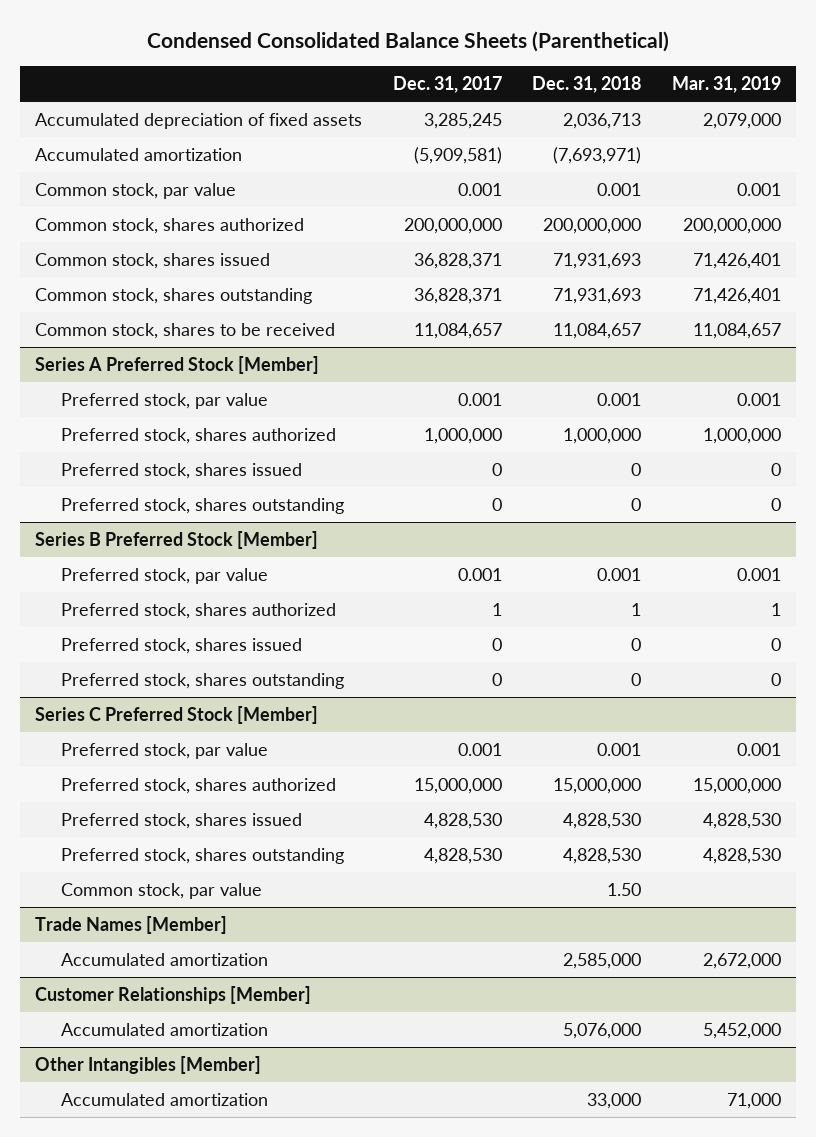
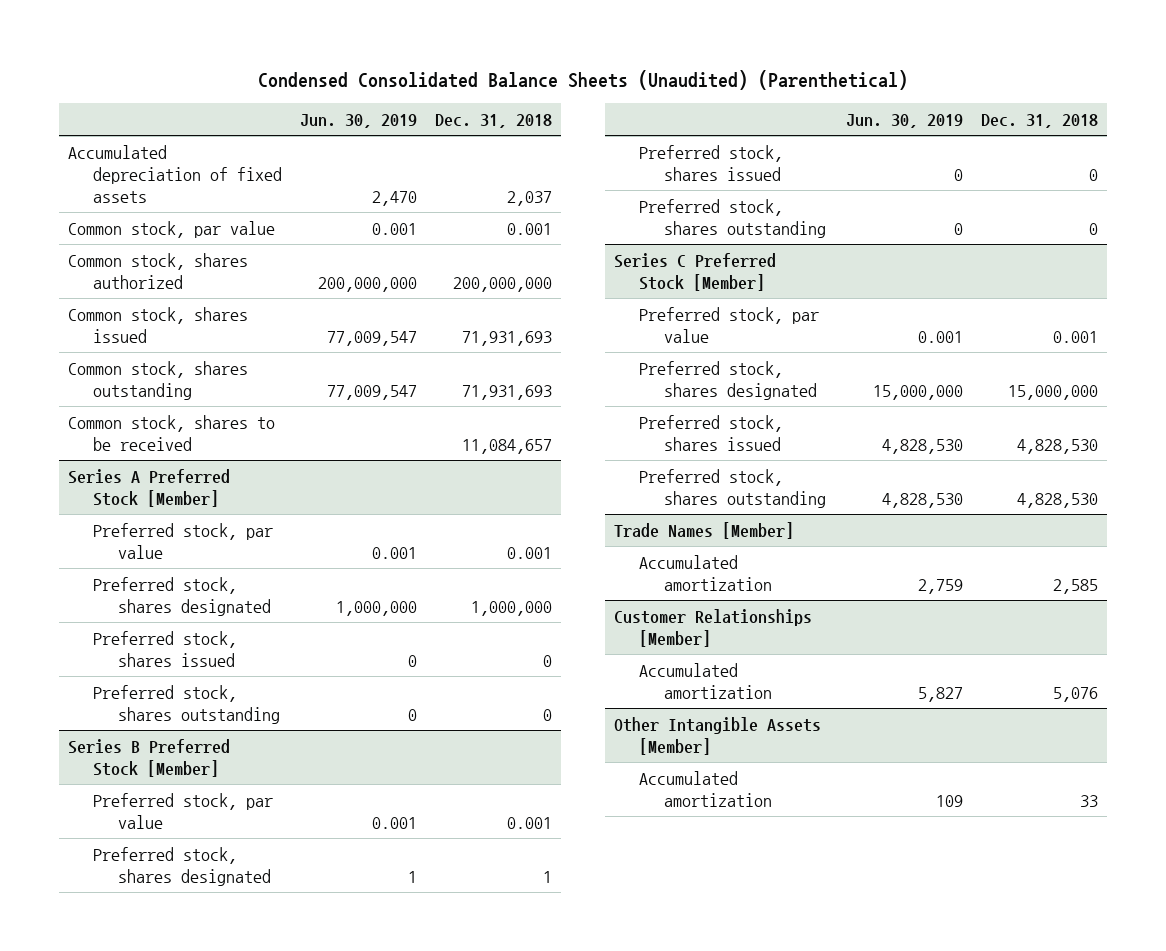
[147,31,670,53] Condensed Consolidated Balance Sheets (Parenthetical) -> [257,69,908,90] Condensed Consolidated Balance Sheets (Unaudited) (Parenthetical)
[392,76,502,94] Dec. 31, 2017 -> none
[671,76,781,94] Mar. 31, 2019 -> none
none -> [299,113,417,128] Jun. 30, 2019
[35,148,243,162] Accumulated amortization -> none
[563,113,642,130] 2,036,713 -> [506,191,552,207] 2,037
[61,428,337,445] Preferred stock, shares authorized -> [92,576,272,616] Preferred stock, shares designated
[61,603,337,620] Preferred stock, shares authorized -> [92,846,272,886] Preferred stock, shares designated
[61,778,337,795] Preferred stock, shares authorized -> [639,360,818,400] Preferred stock, shares designated
[61,883,263,900] Common stock, par value -> none
[563,953,642,970] 2,585,000 -> [1053,578,1099,594] 2,585
[35,1056,262,1075] Other Intangibles [Member] -> none
[563,1023,642,1040] 5,076,000 -> [1053,686,1099,702] 5,076
none -> [613,716,821,755] Other Intangible Assets [Member]
[587,1093,642,1110] 33,000 -> [1080,794,1099,807] 33

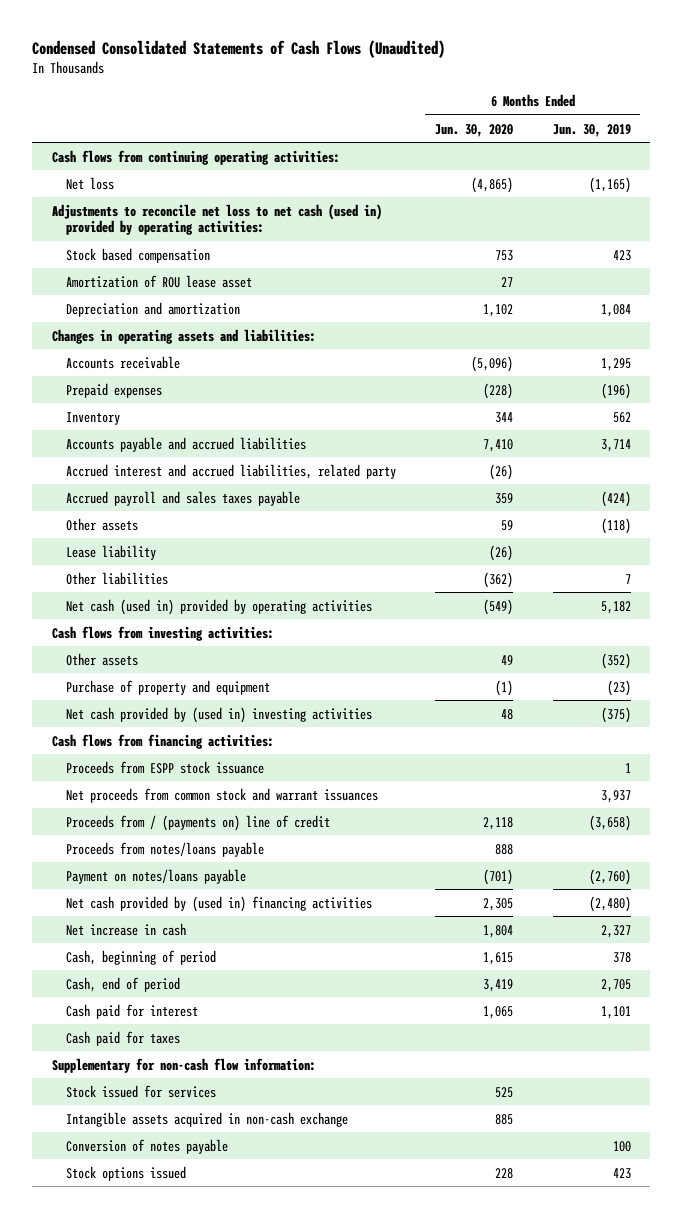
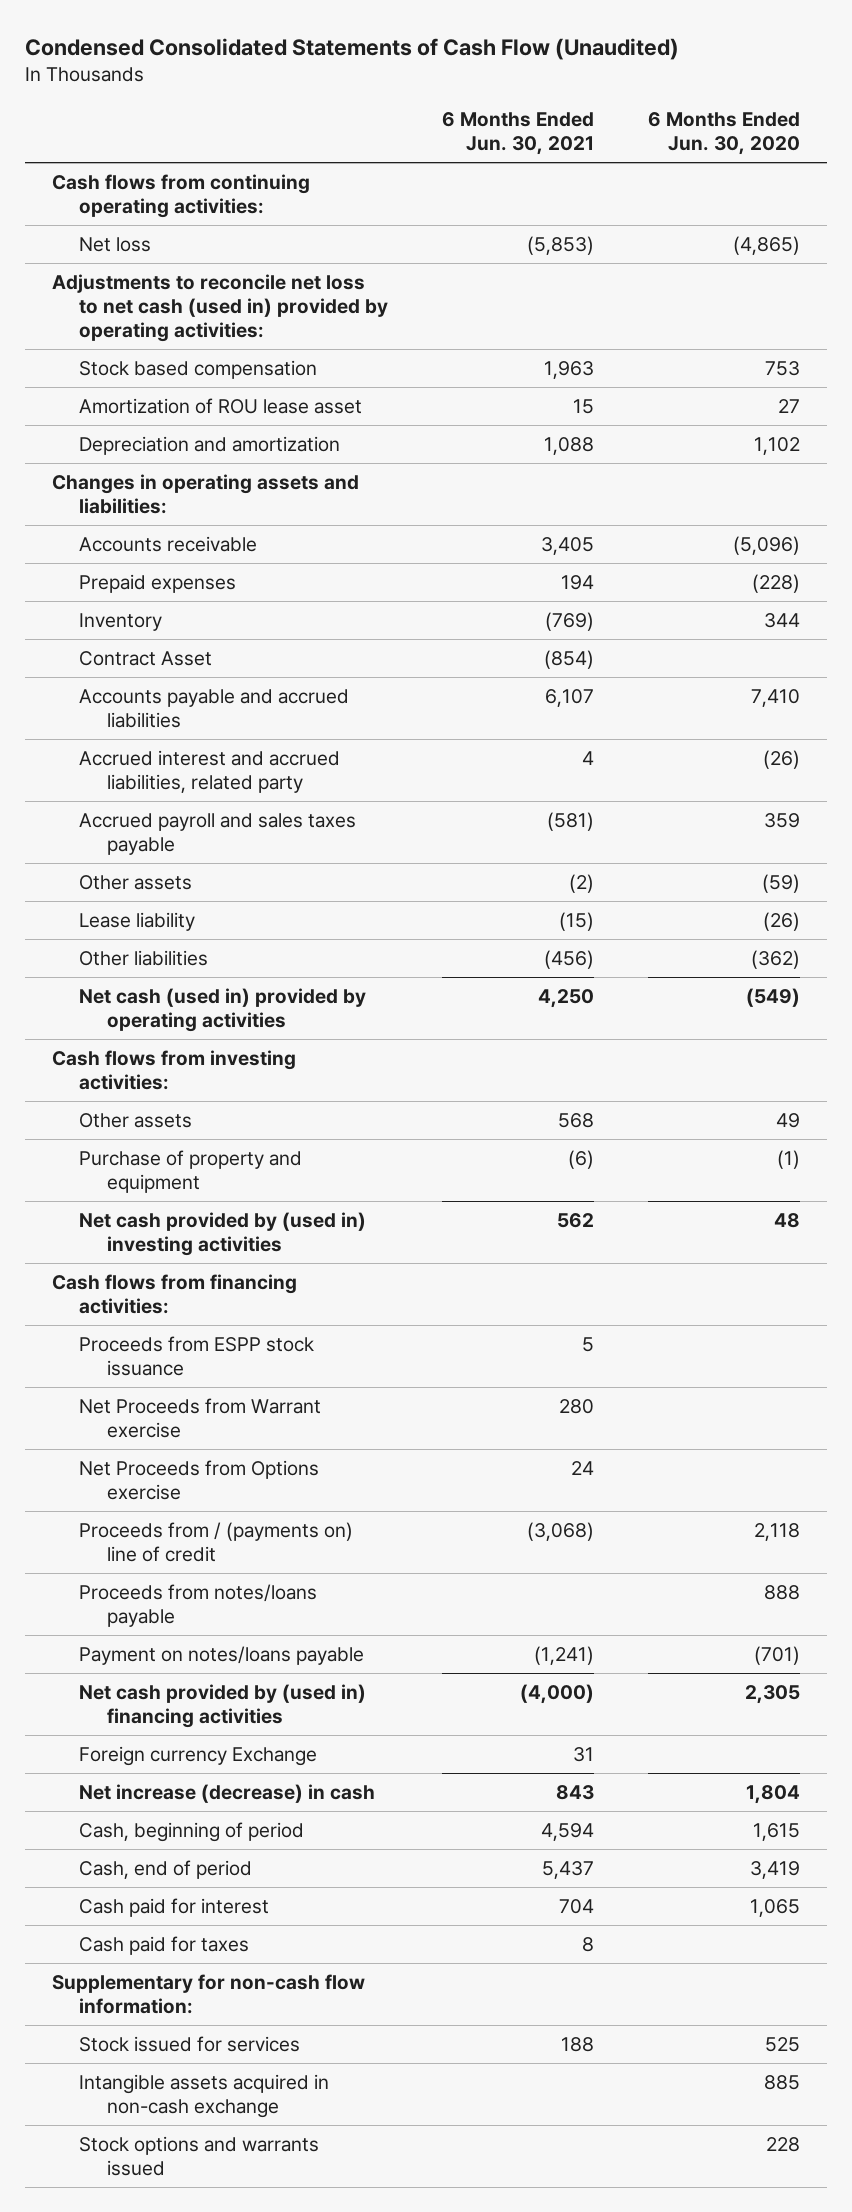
[32,40,446,59] Condensed Consolidated Statements of Cash Flows (Unaudited) -> [24,37,679,60] Condensed Consolidated Statements of Cash Flow (Unaudited)
[552,123,631,137] Jun. 30, 2019 -> none
none -> [442,111,595,156] 6 Months Ended Jun. 30, 2021
none -> [79,650,213,666] Contract Asset
[501,519,514,531] 59 -> [762,873,801,893] (59)
[65,787,378,803] Net proceeds from common stock and warrant issuances -> none
none -> [79,1397,322,1438] Net Proceeds from Warrant exercise
none -> [79,1459,320,1500] Net Proceeds from Options exercise
none -> [79,1745,318,1766] Foreign currency Exchange
[65,922,186,936] Net increase in cash -> [79,1783,376,1803] Net increase (decrease) in cash
[65,1138,228,1154] Conversion of notes payable -> none
[65,1165,186,1181] Stock options issued -> [79,2135,320,2176] Stock options and warrants issued

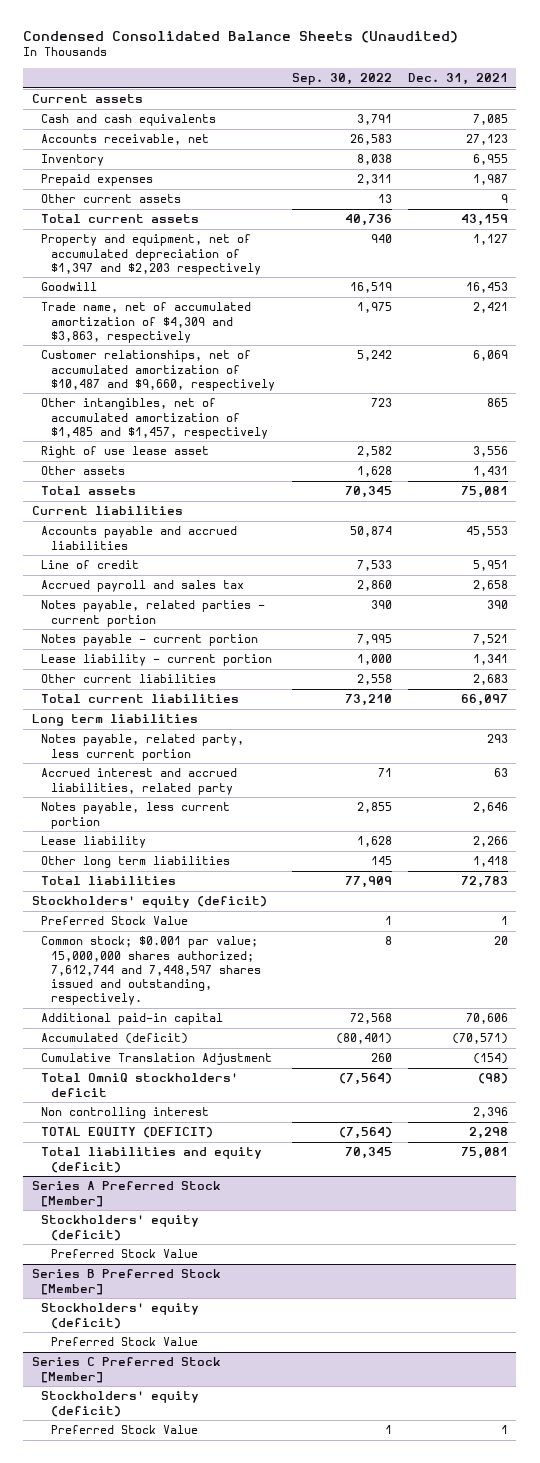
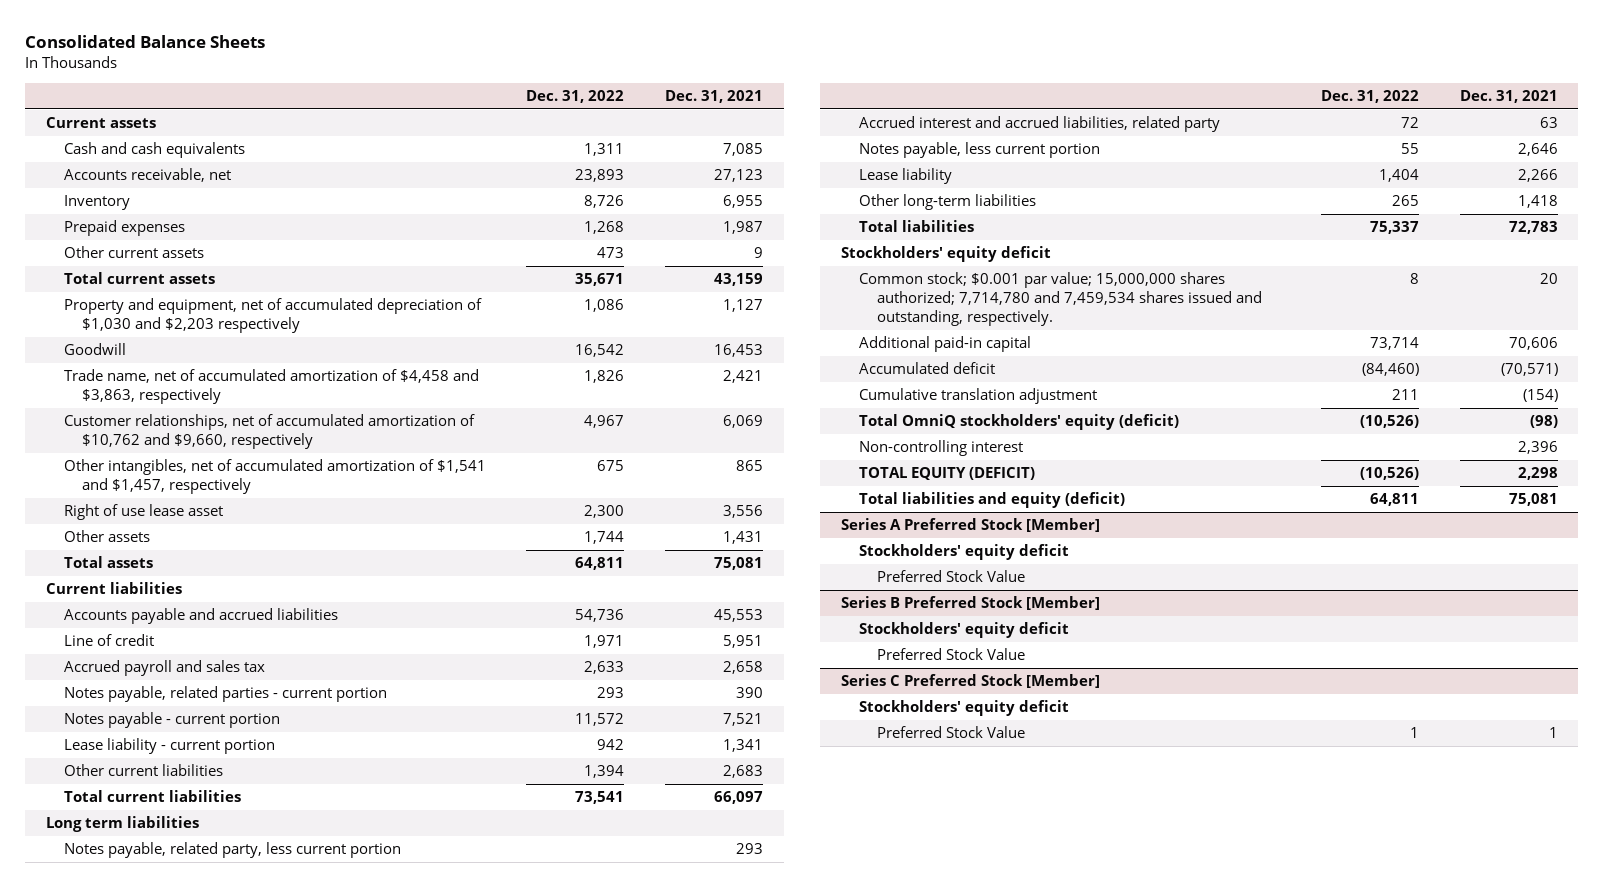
[23,31,459,44] Condensed Consolidated Balance Sheets (Unaudited) -> [25,35,266,49] Consolidated Balance Sheets
[291,73,392,86] Sep. 30, 2022 -> none
none -> [526,89,625,103] Dec. 31, 2022
[41,234,262,275] Property and equipment, net of accumulated depreciation of $1,397 and $2,203 respectively -> [63,298,482,334] Property and equipment, net of accumulated depreciation of $1,030 and $2,203 respectively
[41,302,252,343] Trade name, net of accumulated amortization of $4,309 and $3,863, respectively -> [63,369,479,405] Trade name, net of accumulated amortization of $4,458 and $3,863, respectively
[41,350,276,391] Customer relationships, net of accumulated amortization of $10,487 and $9,660, respectively -> [63,414,475,450] Customer relationships, net of accumulated amortization of $10,762 and $9,660, respectively
[41,398,269,439] Other intangibles, net of accumulated amortization of $1,485 and $1,457, respectively -> [63,459,486,495] Other intangibles, net of accumulated amortization of $1,541 and $1,457, respectively
[41,856,231,869] Other long term liabilities -> [858,194,1036,211] Other long-term liabilities
[41,916,189,926] Preferred Stock Value -> none
[31,896,267,909] Stockholders' equity (deficit) -> [840,246,1051,263] Stockholders' equity deficit
[41,936,262,1005] Common stock; $0.001 par value; 15,000,000 shares authorized; 7,612,744 and 7,448,597 shares issued and outstanding, respectively. -> [858,272,1262,327] Common stock; $0.001 par value; 15,000,000 shares authorized; 7,714,780 and 7,459,534 shares issued and outstanding, respectively.
[41,1033,189,1045] Accumulated (deficit) -> [858,362,995,375] Accumulated deficit
[41,1053,273,1066] Cumulative Translation Adjustment -> [858,388,1097,405] Cumulative translation adjustment
[41,1073,239,1097] Total OmniQ stockholders' deficit -> [858,414,1179,431] Total OmniQ stockholders' equity (deficit)
[41,1107,210,1120] Non controlling interest -> [858,440,1023,457] Non-controlling interest
[41,1215,200,1241] Stockholders' equity (deficit) -> [858,544,1069,561] Stockholders' equity deficit
[41,1303,200,1329] Stockholders' equity (deficit) -> [858,622,1069,639] Stockholders' equity deficit
[41,1391,200,1417] Stockholders' equity (deficit) -> [858,700,1069,717] Stockholders' equity deficit

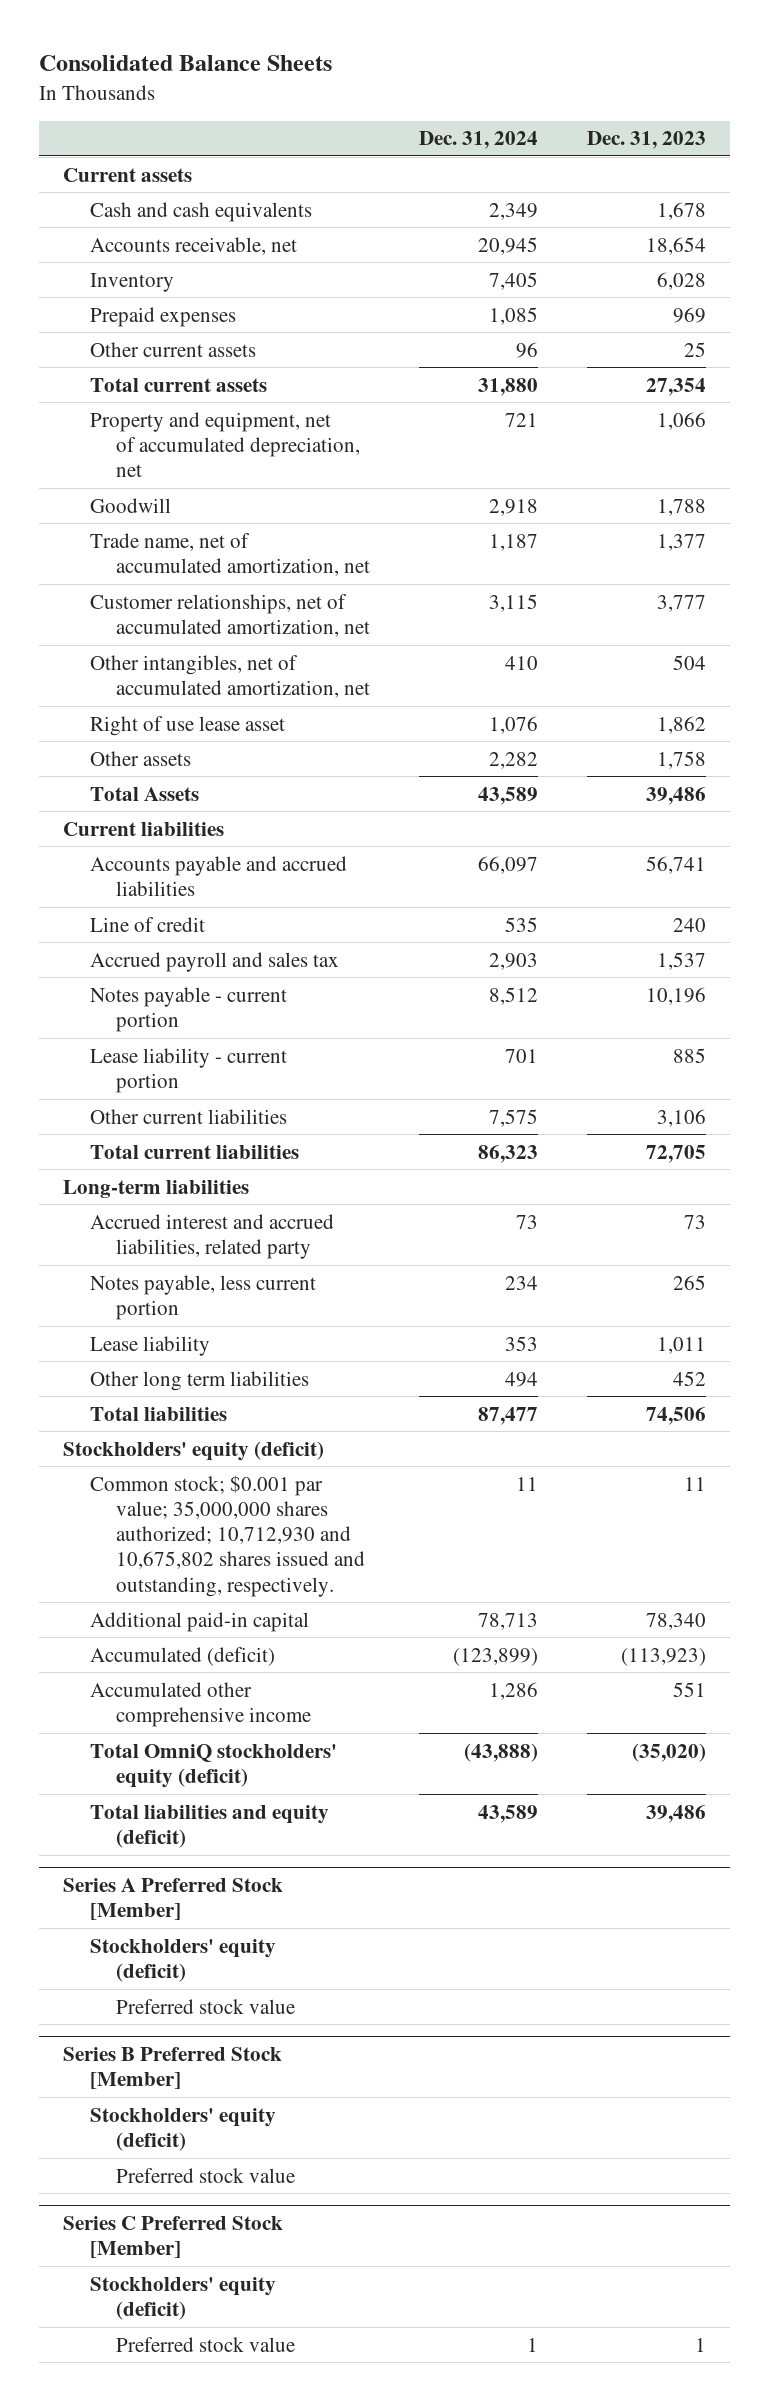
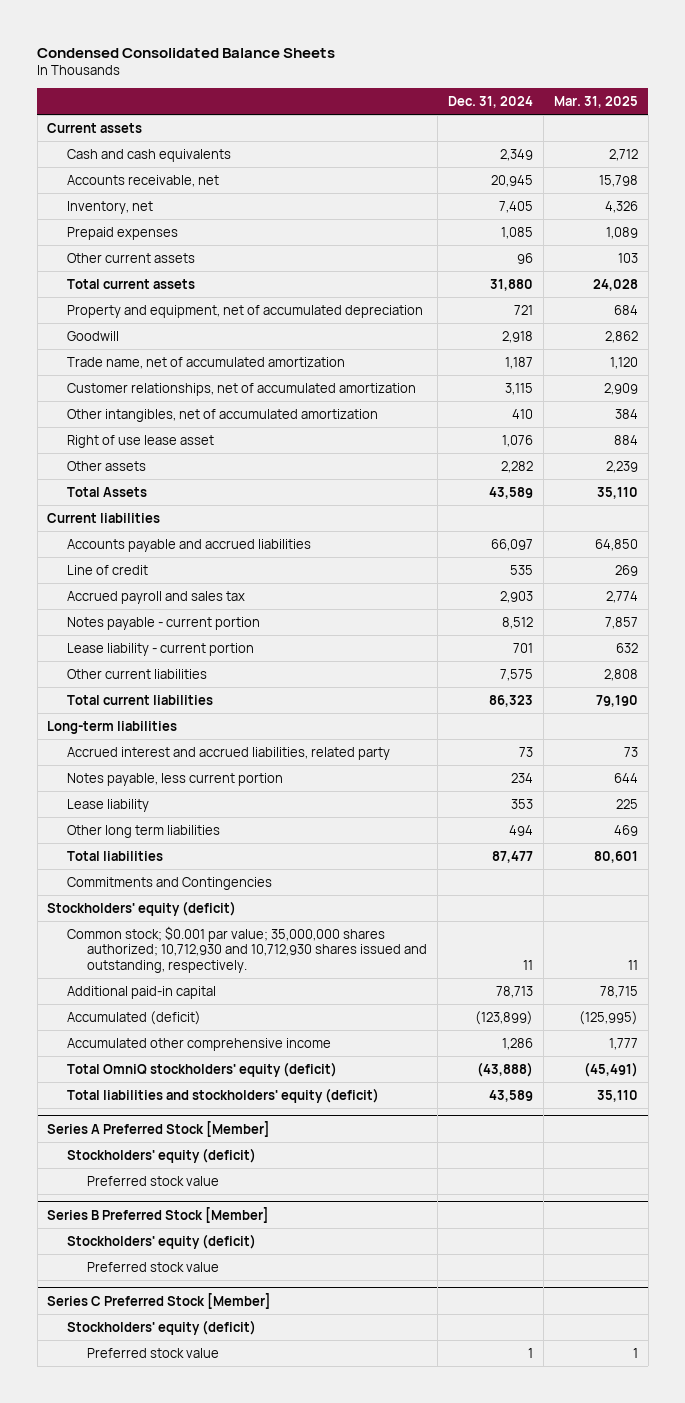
[38,55,332,72] Consolidated Balance Sheets -> [37,47,336,58] Condensed Consolidated Balance Sheets
[586,131,706,150] Dec. 31, 2023 -> none
none -> [553,96,638,109] Mar. 31, 2025
[89,272,174,292] Inventory -> [67,200,154,214] Inventory, net
[89,411,360,478] Property and equipment, net of accumulated depreciation, net -> [67,304,424,318] Property and equipment, net of accumulated depreciation
[89,532,370,576] Trade name, net of accumulated amortization, net -> [67,356,346,369] Trade name, net of accumulated amortization
[89,593,370,637] Customer relationships, net of accumulated amortization, net -> [67,382,417,396] Customer relationships, net of accumulated amortization
[89,654,370,698] Other intangibles, net of accumulated amortization, net -> [67,408,379,422] Other intangibles, net of accumulated amortization
none -> [67,876,273,890] Commitments and Contingencies
[89,1474,365,1597] Common stock; $0.001 par value; 35,000,000 shares authorized; 10,712,930 and 10,675,802 shares issued and outstanding, respectively. -> [67,925,428,974] Common stock; $0.001 par value; 35,000,000 shares authorized; 10,712,930 and 10,712,930 shares issued and outstanding, respectively.
[89,1804,329,1848] Total liabilities and equity (deficit) -> [67,1087,380,1103] Total liabilities and stockholders' equity (deficit)

